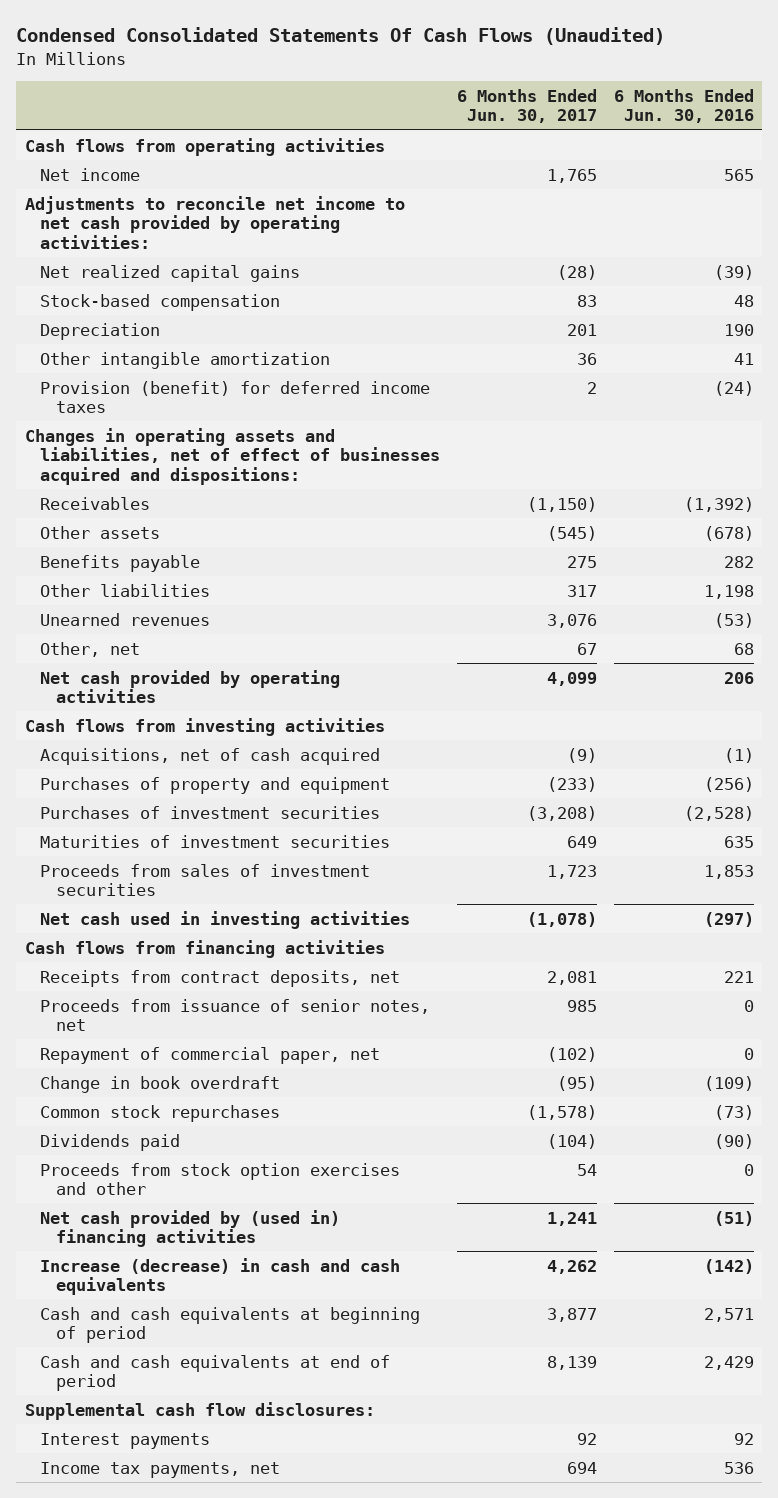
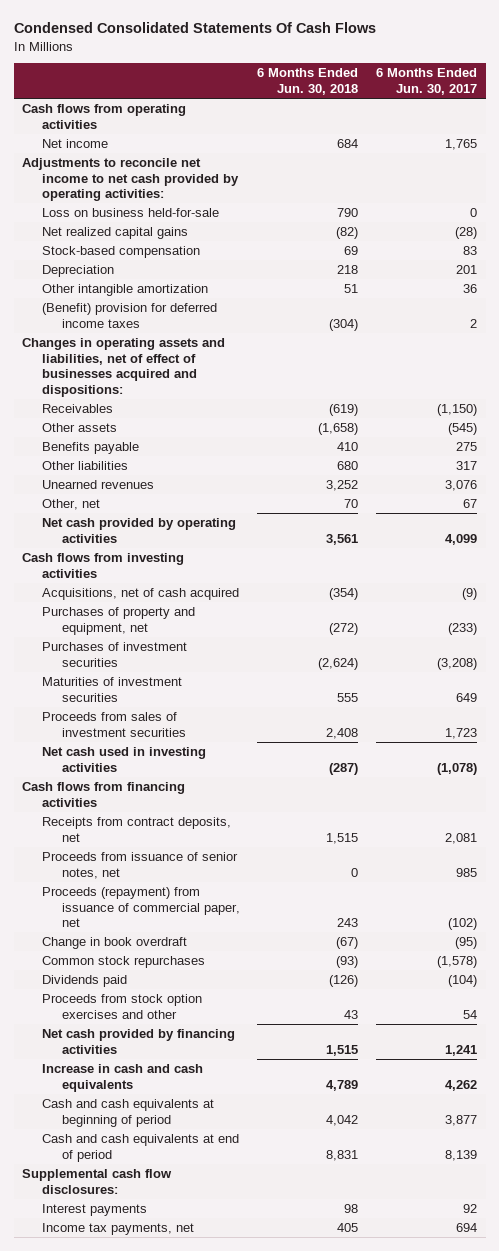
[16,27,666,46] Condensed Consolidated Statements Of Cash Flows (Unaudited) -> [13,22,376,34] Condensed Consolidated Statements Of Cash Flows
[613,88,754,124] 6 Months Ended Jun. 30, 2016 -> none
none -> [257,68,359,95] 6 Months Ended Jun. 30, 2018
none -> [42,207,220,217] Loss on business held-for-sale
[40,380,431,414] Provision (benefit) for deferred income taxes -> [42,302,218,328] (Benefit) provision for deferred income taxes
[40,776,391,794] Purchases of property and equipment -> [42,606,196,635] Purchases of property and equipment, net
[40,1046,381,1064] Repayment of commercial paper, net -> [42,886,241,928] Proceeds (repayment) from issuance of commercial paper, net
[40,1209,341,1248] Net cash provided by (used in) financing activities -> [42,1028,236,1054] Net cash provided by financing activities
[40,1257,401,1296] Increase (decrease) in cash and cash equivalents -> [42,1063,204,1092] Increase in cash and cash equivalents

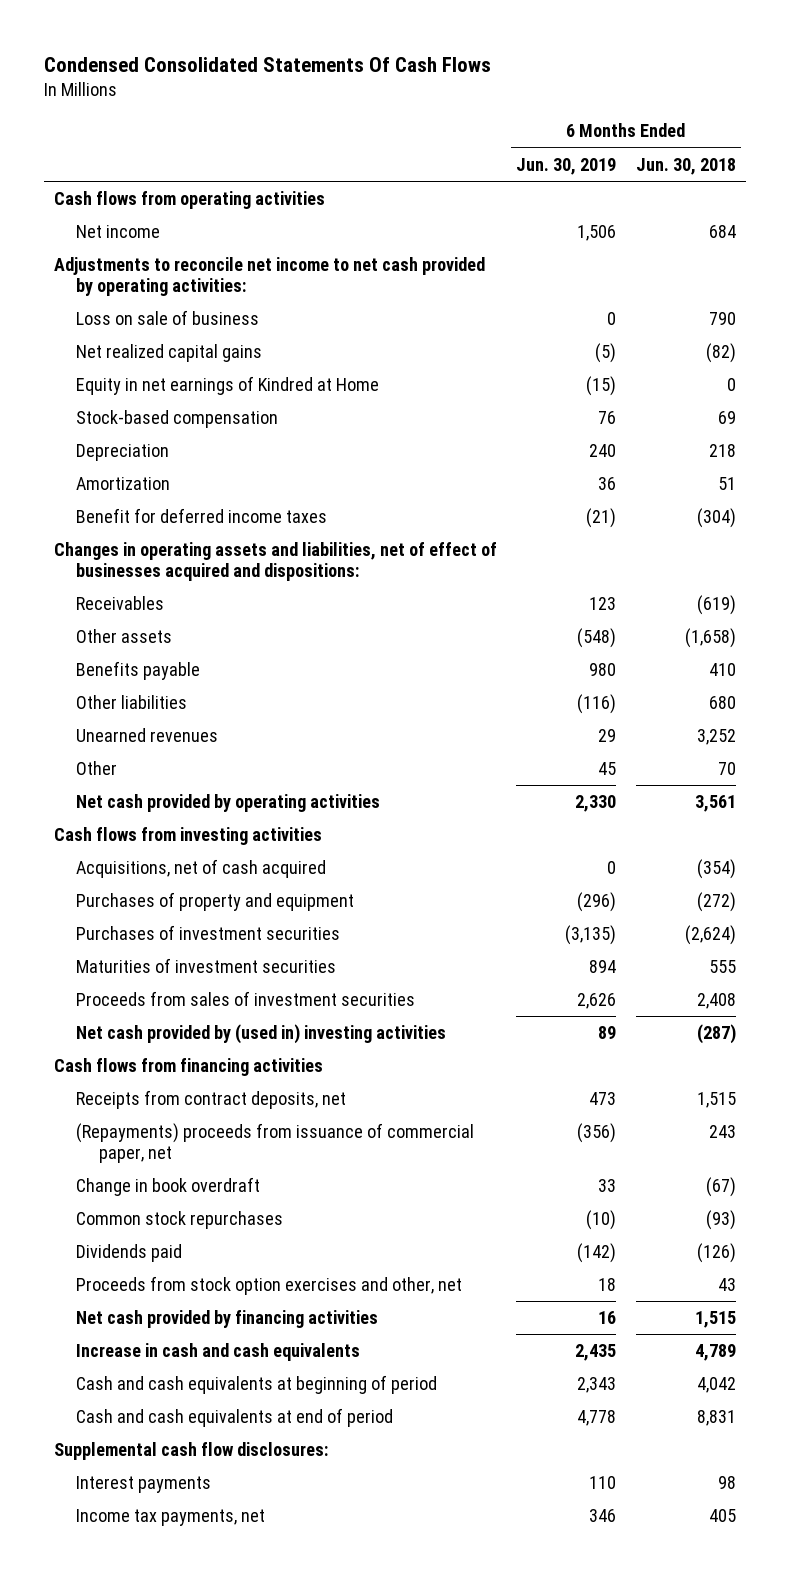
[375,68,477,95] 6 Months Ended Jun. 30, 2017 -> none
none -> [516,157,617,175] Jun. 30, 2019
[42,207,220,217] Loss on business held-for-sale -> [76,310,260,326] Loss on sale of business
none -> [76,376,380,396] Equity in net earnings of Kindred at Home
[42,283,209,296] Other intangible amortization -> [76,477,171,491] Amortization
[42,302,218,328] (Benefit) provision for deferred income taxes -> [76,508,328,524] Benefit for deferred income taxes
[42,498,101,510] Other, net -> [76,761,118,776] Other
[42,606,196,635] Purchases of property and equipment, net -> [76,892,355,912] Purchases of property and equipment
[42,746,207,772] Net cash used in investing activities -> [76,1024,447,1045] Net cash provided by (used in) investing activities
[42,851,239,879] Proceeds from issuance of senior notes, net -> none
[42,886,241,928] Proceeds (repayment) from issuance of commercial paper, net -> [76,1123,475,1163] (Repayments) proceeds from issuance of commercial paper, net
[42,993,203,1019] Proceeds from stock option exercises and other -> [76,1276,463,1296] Proceeds from stock option exercises and other, net

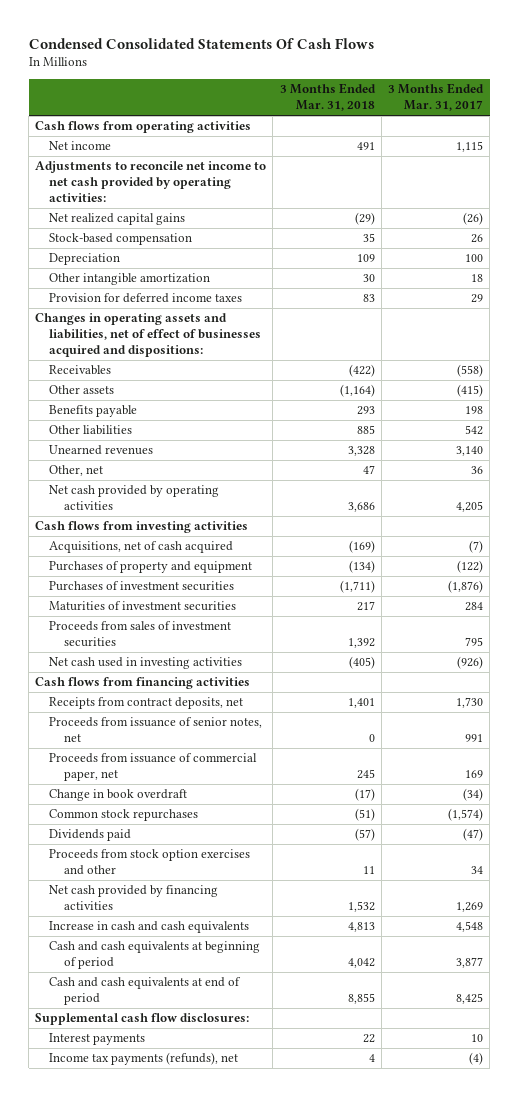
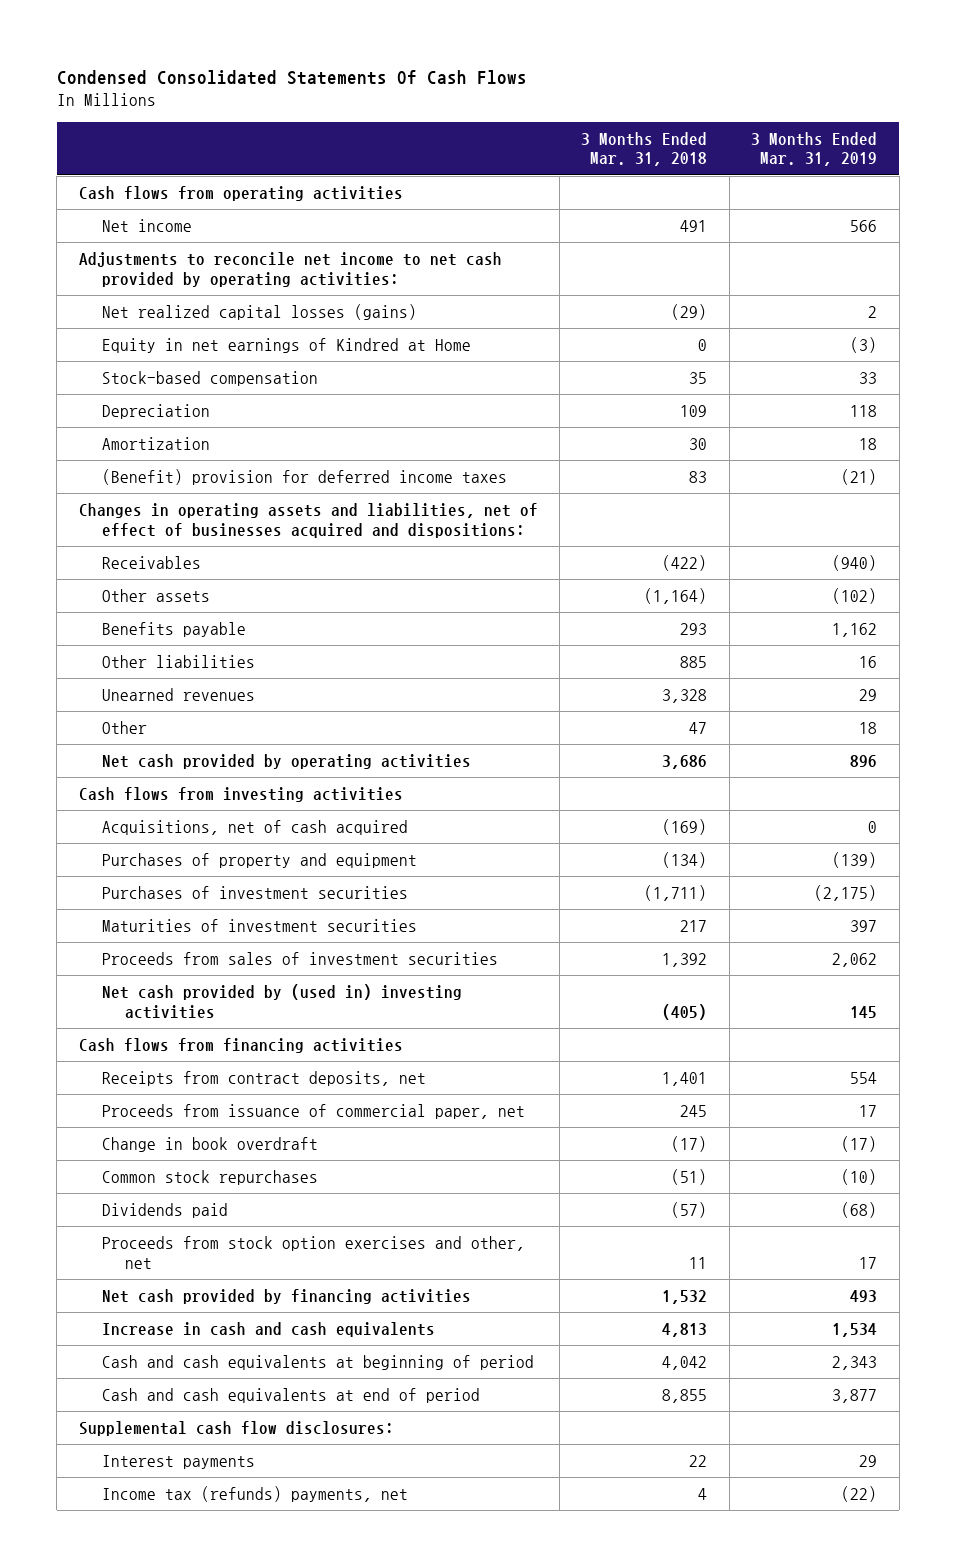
[387,83,484,112] 3 Months Ended Mar. 31, 2017 -> none
none -> [751,131,878,167] 3 Months Ended Mar. 31, 2019
[49,213,186,226] Net realized capital gains -> [101,303,417,320] Net realized capital losses (gains)
none -> [101,337,471,353] Equity in net earnings of Kindred at Home
[49,273,211,286] Other intangible amortization -> [101,436,210,450] Amortization
[49,293,243,304] Provision for deferred income taxes -> [101,468,507,485] (Benefit) provision for deferred income taxes
[49,465,104,477] Other, net -> [101,720,147,734] Other
[49,657,243,670] Net cash used in investing activities -> [101,983,462,1019] Net cash provided by (used in) investing activities
[49,717,263,743] Proceeds from issuance of senior notes, net -> none
[49,849,251,876] Proceeds from stock option exercises and other -> [101,1235,525,1269] Proceeds from stock option exercises and other, net
[49,1052,239,1066] Income tax payments (refunds), net -> [101,1485,408,1502] Income tax (refunds) payments, net

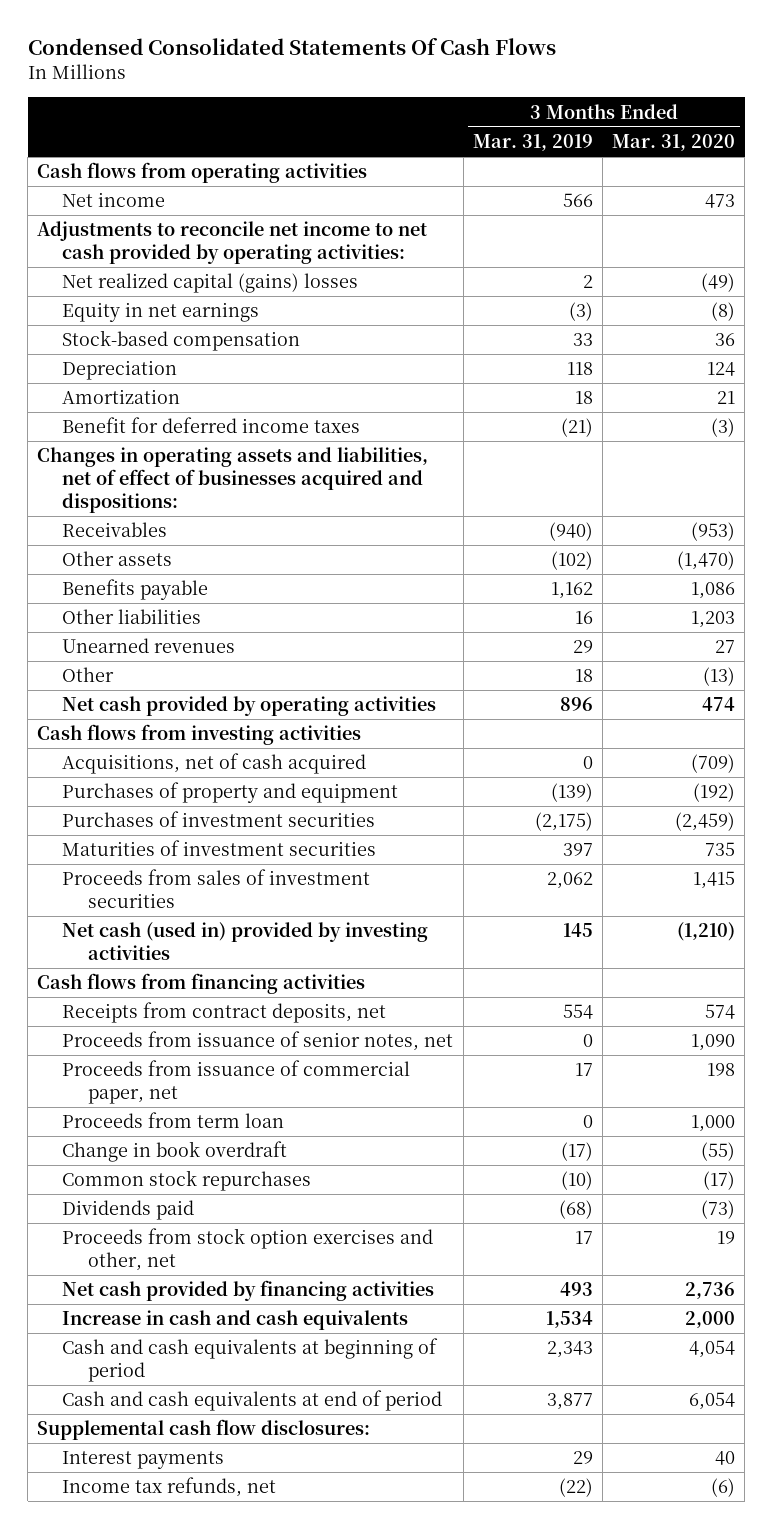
[581,131,708,167] 3 Months Ended Mar. 31, 2018 -> none
none -> [611,133,735,151] Mar. 31, 2020
[101,303,417,320] Net realized capital losses (gains) -> [62,273,359,294] Net realized capital (gains) losses
[101,337,471,353] Equity in net earnings of Kindred at Home -> [62,302,260,323] Equity in net earnings
[101,468,507,485] (Benefit) provision for deferred income taxes -> [62,417,361,434] Benefit for deferred income taxes
[101,983,462,1019] Net cash provided by (used in) investing activities -> [62,922,429,960] Net cash (used in) provided by investing activities
none -> [62,1031,454,1052] Proceeds from issuance of senior notes, net
none -> [62,1112,285,1129] Proceeds from term loan
[101,1485,408,1502] Income tax (refunds) payments, net -> [62,1477,277,1498] Income tax refunds, net

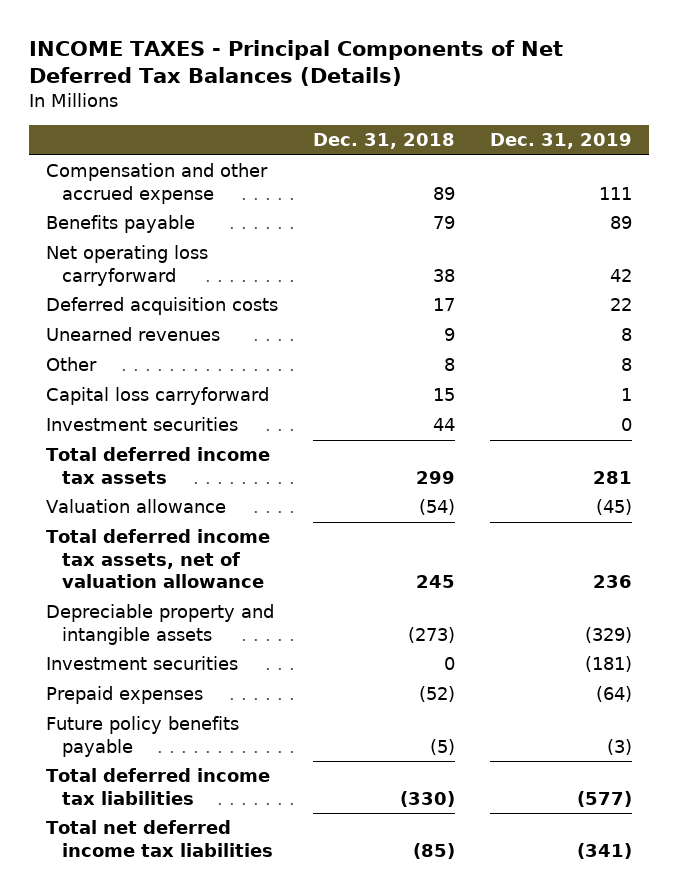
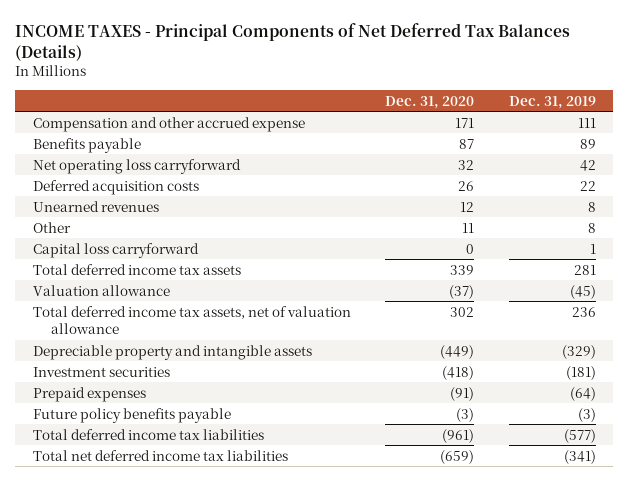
[312,133,455,150] Dec. 31, 2018 -> none
none -> [385,95,475,109] Dec. 31, 2020
[46,417,239,432] Investment securities -> none

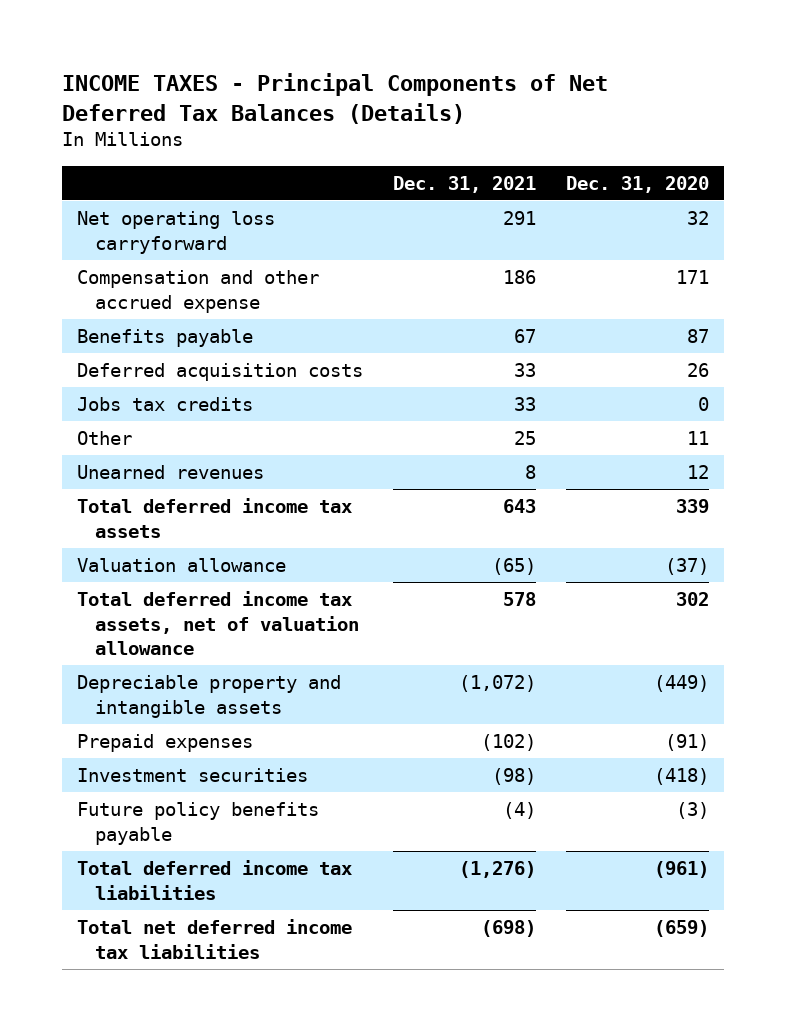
[508,95,596,109] Dec. 31, 2019 -> none
none -> [392,175,536,193] Dec. 31, 2021
[32,158,241,174] Net operating loss carryforward -> [76,211,275,254] Net operating loss carryforward
none -> [76,397,253,412] Jobs tax credits
[32,242,199,258] Capital loss carryforward -> none
[32,200,159,212] Unearned revenues -> [76,465,264,480] Unearned revenues
[32,366,170,377] Investment securities -> [76,768,308,783] Investment securities

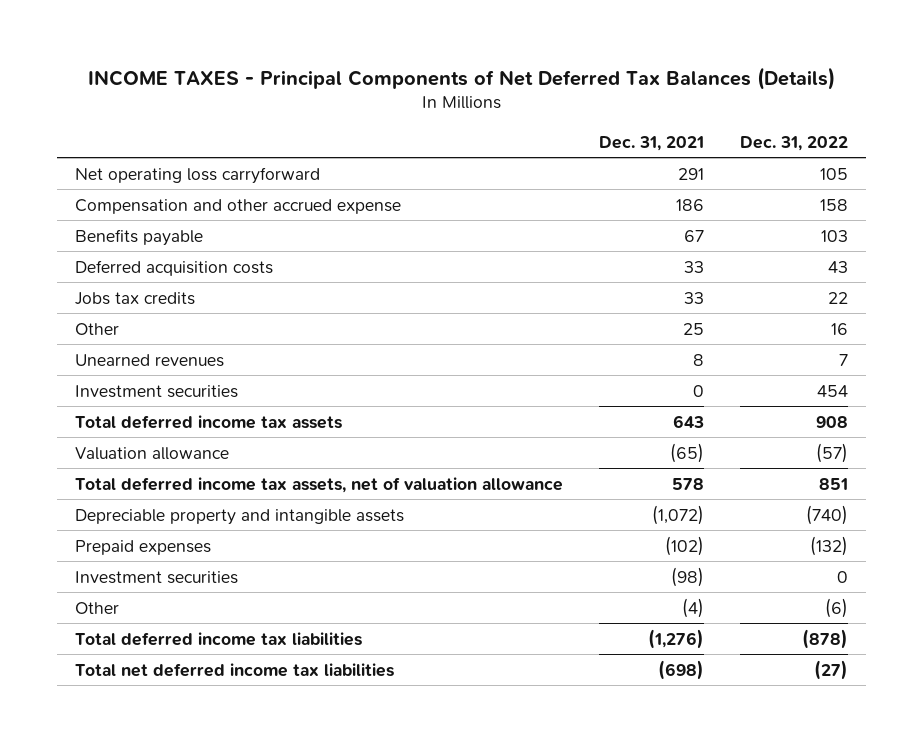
[566,175,710,193] Dec. 31, 2020 -> none
none -> [740,135,849,151] Dec. 31, 2022
none -> [75,384,239,398] Investment securities
[76,802,319,845] Future policy benefits payable -> none
none -> [75,601,120,614] Other

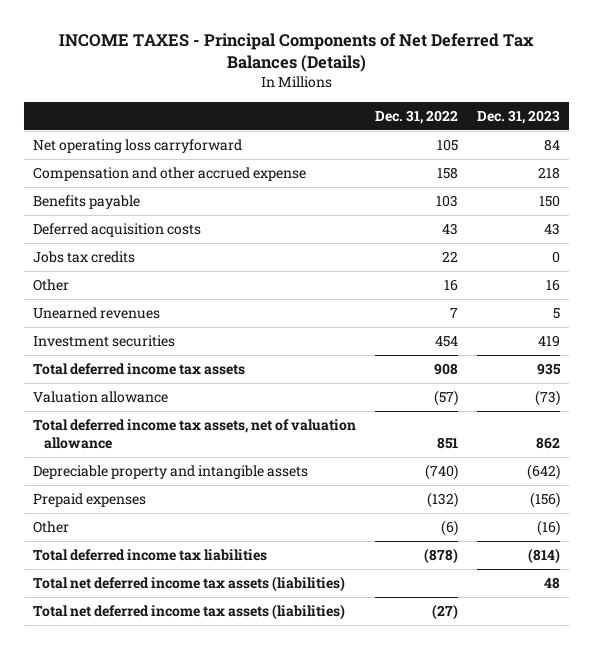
[599,135,705,151] Dec. 31, 2021 -> none
none -> [476,109,560,124] Dec. 31, 2023
[75,570,239,584] Investment securities -> none
none -> [33,576,346,593] Total net deferred income tax assets (liabilities)
[75,662,395,677] Total net deferred income tax liabilities -> [33,604,346,621] Total net deferred income tax assets (liabilities)

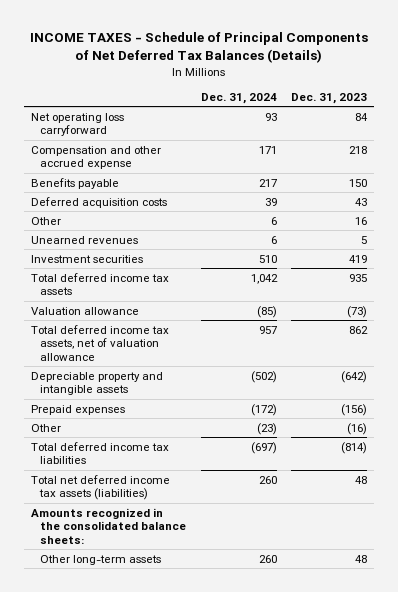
[58,33,534,73] INCOME TAXES - Principal Components of Net Deferred Tax Balances (Details) -> [29,31,368,63] INCOME TAXES - Schedule of Principal Components of Net Deferred Tax Balances (Details)
[375,109,459,124] Dec. 31, 2022 -> none
none -> [200,92,277,104] Dec. 31, 2024
[33,251,136,264] Jobs tax credits -> none
[33,604,346,621] Total net deferred income tax assets (liabilities) -> none
none -> [30,507,187,544] Amounts recognized in the consolidated balance sheets:
none -> [40,554,162,565] Other long-term assets

